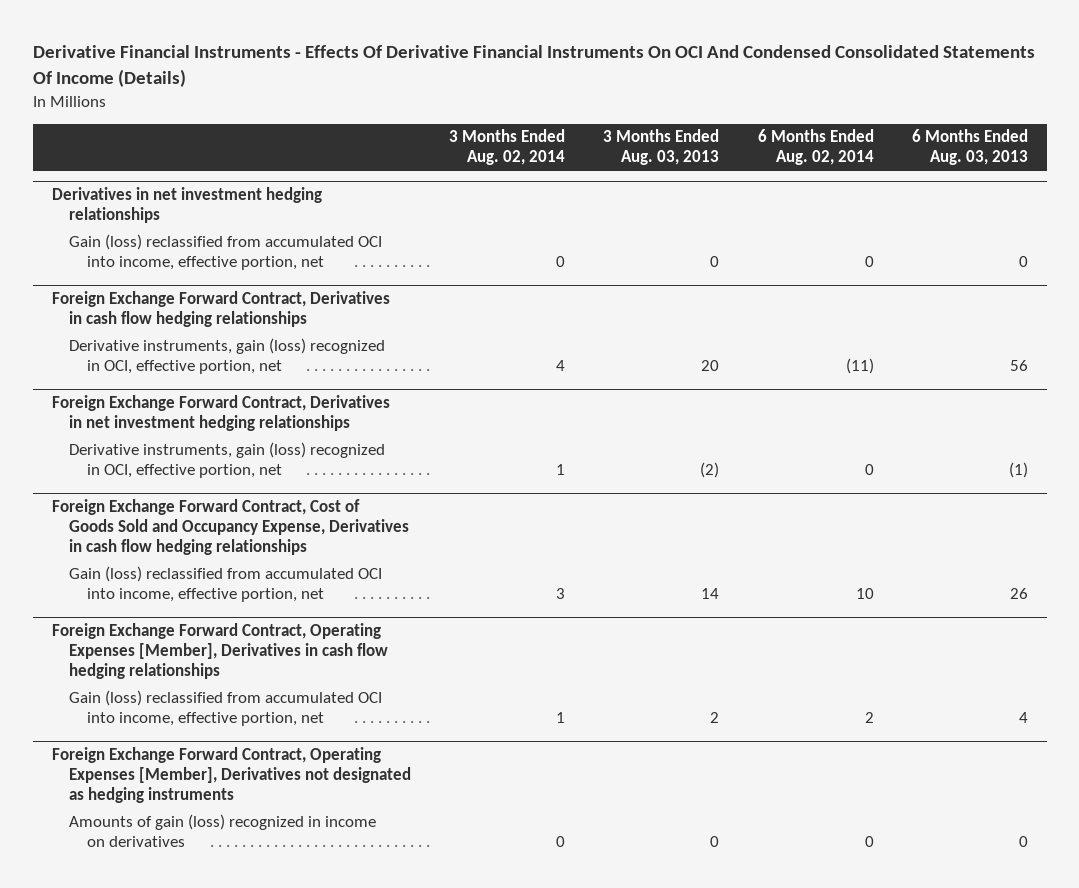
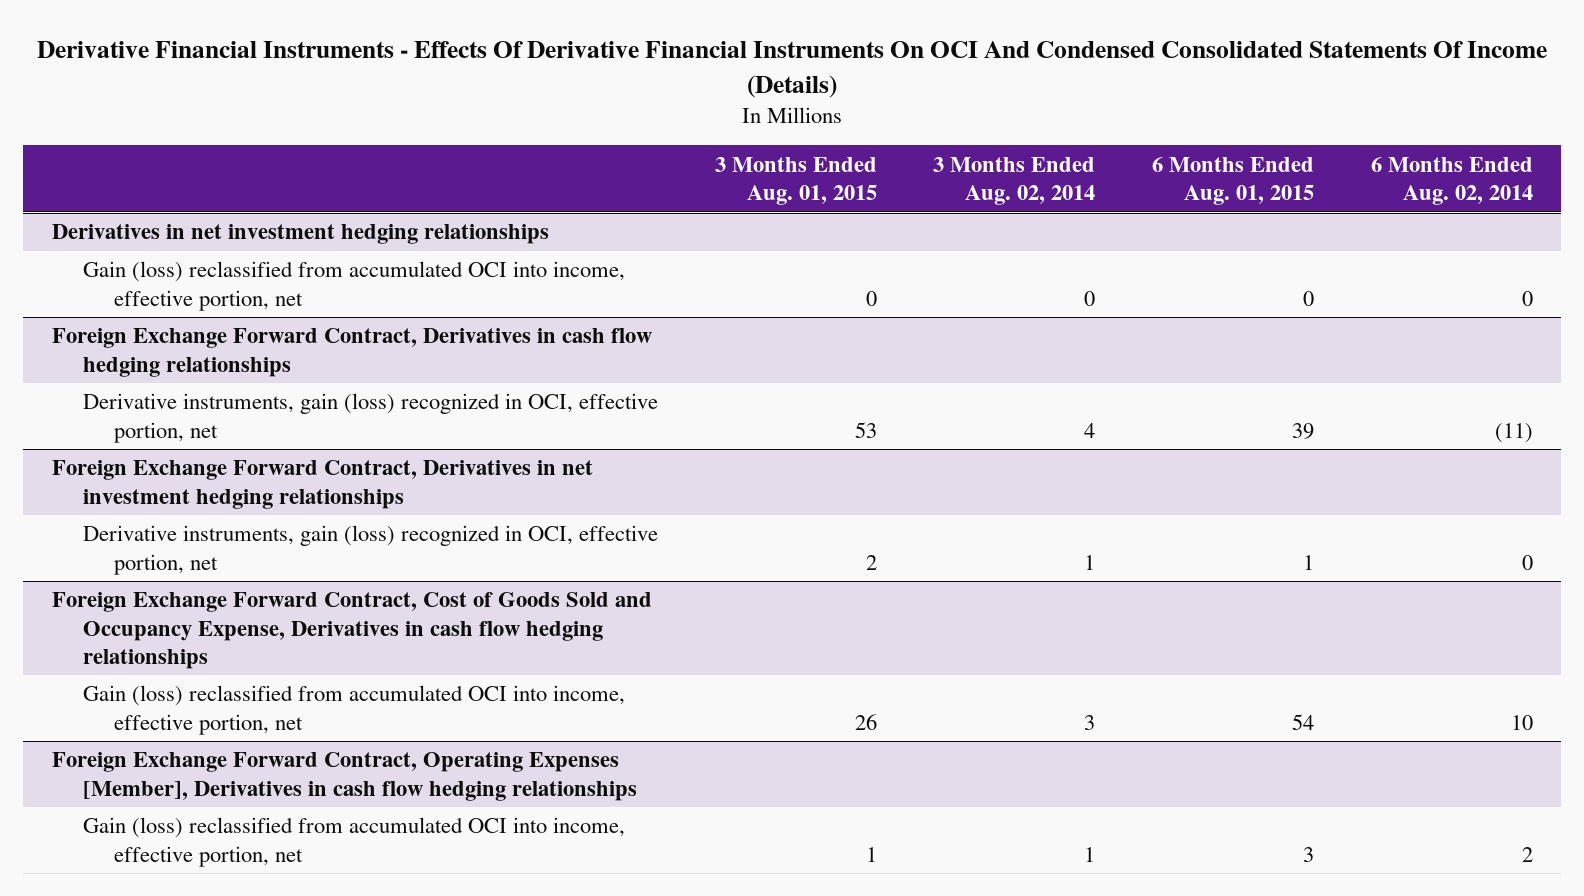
[603,129,720,166] 3 Months Ended Aug. 03, 2013 -> none
[911,129,1028,166] 6 Months Ended Aug. 03, 2013 -> none
none -> [714,156,877,206] 3 Months Ended Aug. 01, 2015
none -> [1152,156,1315,206] 6 Months Ended Aug. 01, 2015
[51,746,412,804] Foreign Exchange Forward Contract, Operating Expenses [Member], Derivatives not designated as hedging instruments -> none
[69,813,377,847] Amounts of gain (loss) recognized in income on derivatives -> none

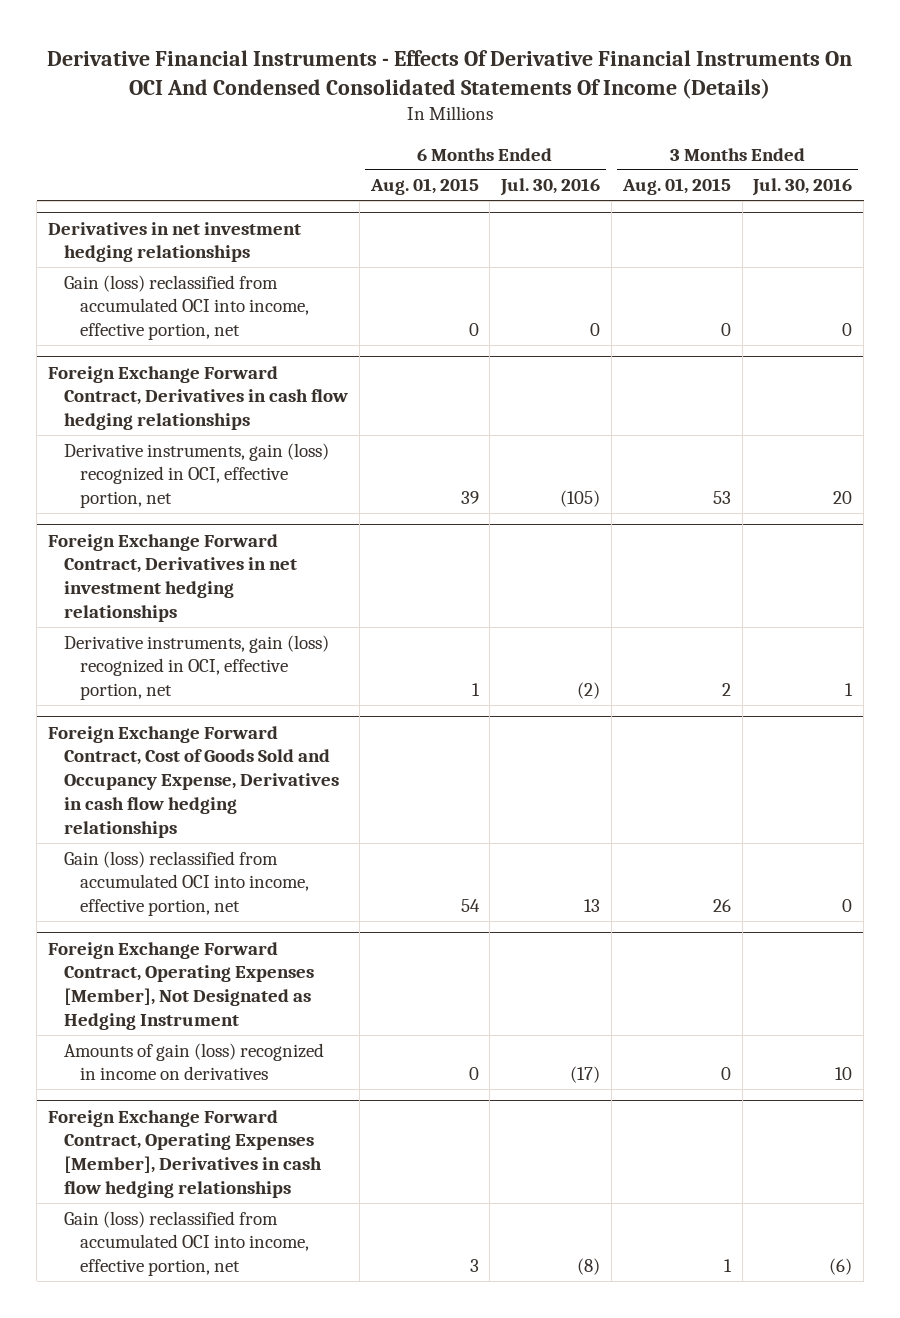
[933,156,1096,206] 3 Months Ended Aug. 02, 2014 -> none
[1370,156,1533,206] 6 Months Ended Aug. 02, 2014 -> none
none -> [500,178,601,197] Jul. 30, 2016
none -> [752,178,853,197] Jul. 30, 2016
none -> [48,941,315,1031] Foreign Exchange Forward Contract, Operating Expenses [Member], Not Designated as Hedging Instrument
none -> [64,1042,325,1081] Amounts of gain (loss) recognized in income on derivatives

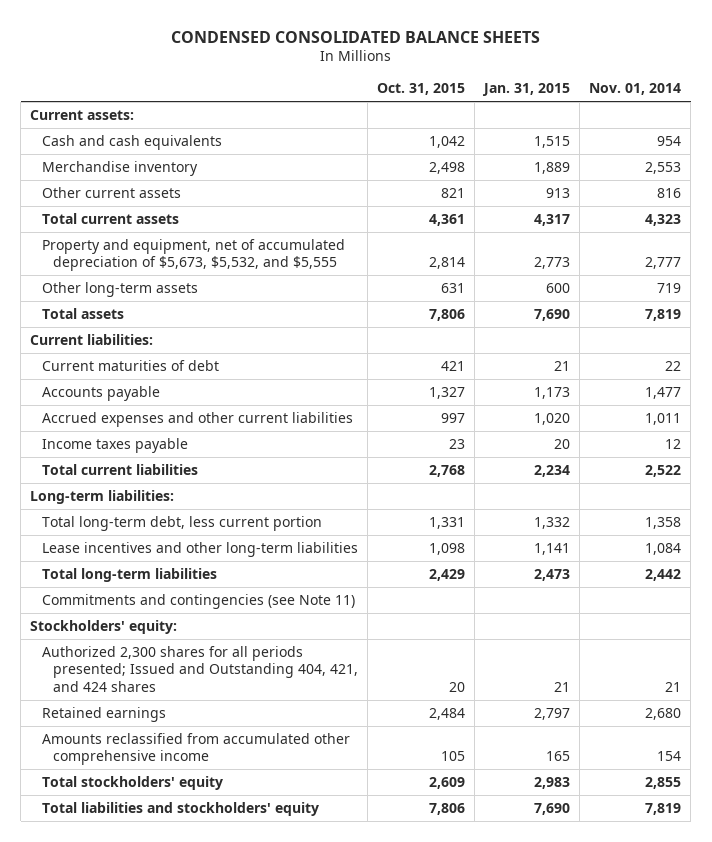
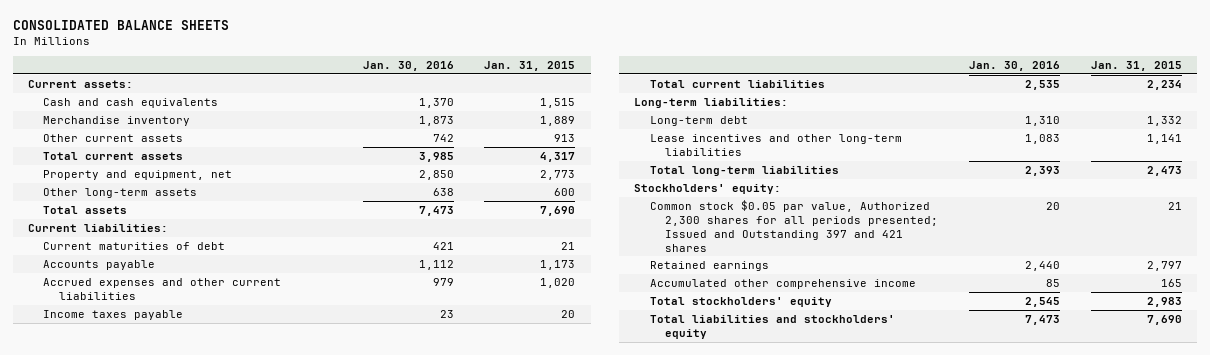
[170,30,540,43] CONDENSED CONSOLIDATED BALANCE SHEETS -> [12,19,229,30] CONSOLIDATED BALANCE SHEETS
[377,83,466,96] Oct. 31, 2015 -> none
[589,83,682,96] Nov. 01, 2014 -> none
none -> [362,60,454,71] Jan. 30, 2016
[41,239,345,272] Property and equipment, net of accumulated depreciation of $5,673, $5,532, and $5,555 -> [43,169,233,180] Property and equipment, net
[41,516,322,532] Total long-term debt, less current portion -> [649,115,748,126] Long-term debt
[41,594,355,610] Commitments and contingencies (see Note 11) -> none
[41,646,358,692] Authorized 2,300 shares for all periods presented; Issued and Outstanding 404, 421, and 424 shares -> [649,199,938,252] Common stock $0.05 par value, Authorized 2,300 shares for all periods presented; Issued and Outstanding 397 and 421 shares
[41,733,350,766] Amounts reclassified from accumulated other comprehensive income -> [649,278,916,289] Accumulated other comprehensive income

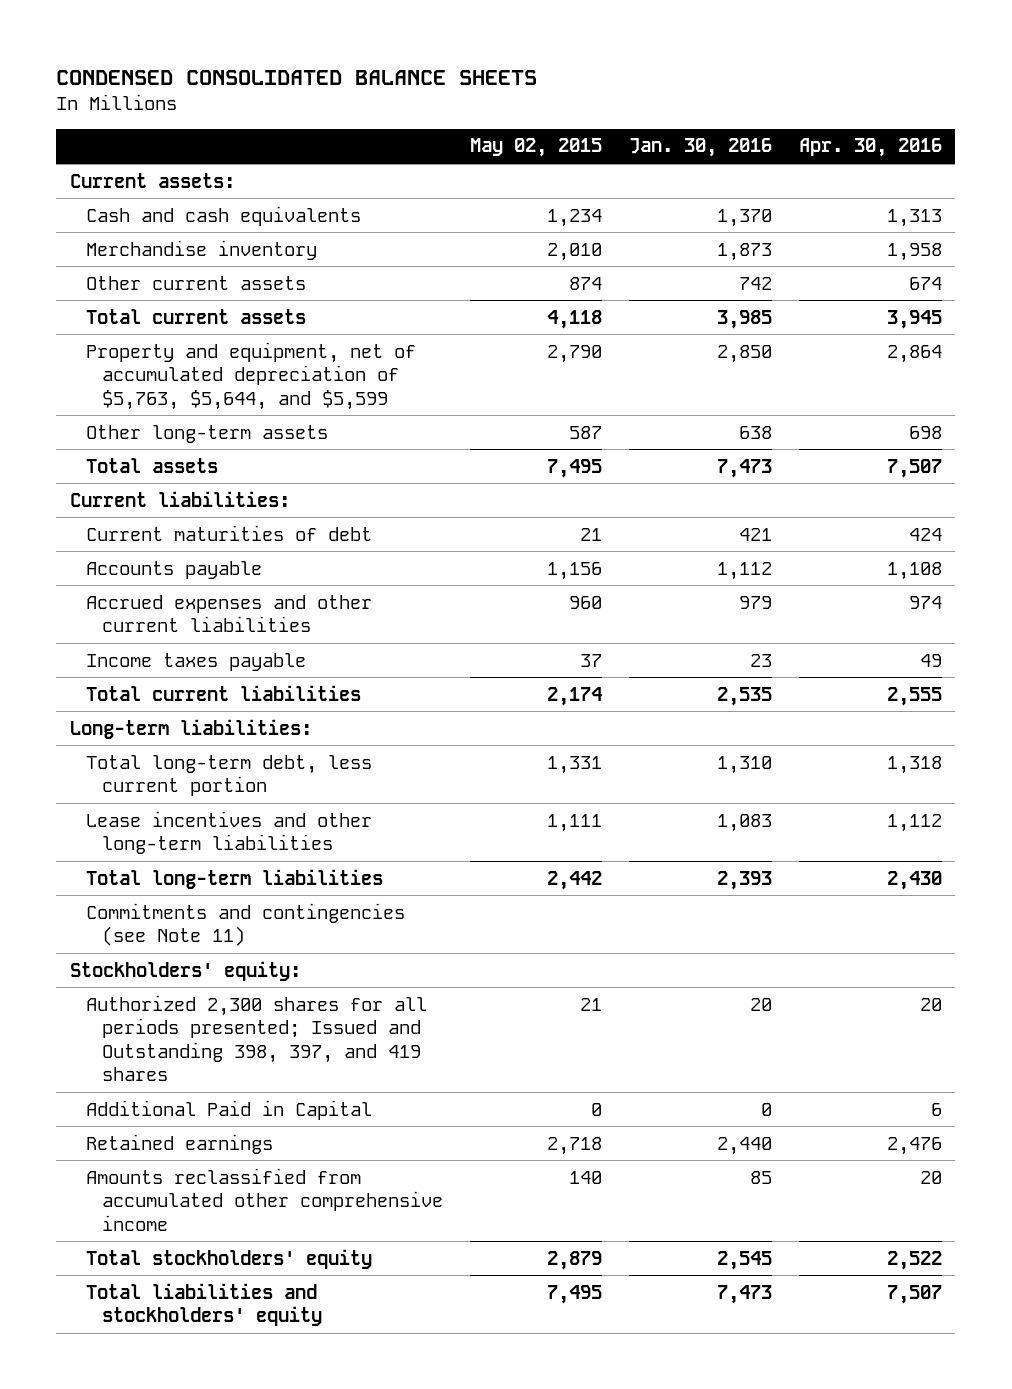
[12,19,229,30] CONSOLIDATED BALANCE SHEETS -> [56,70,538,86] CONDENSED CONSOLIDATED BALANCE SHEETS
[484,60,576,71] Jan. 31, 2015 -> none
none -> [470,138,603,158] May 02, 2015
none -> [798,138,942,158] Apr. 30, 2016
[43,169,233,180] Property and equipment, net -> [86,341,417,410] Property and equipment, net of accumulated depreciation of $5,763, $5,644, and $5,599
[649,115,748,126] Long-term debt -> [86,754,373,797] Total long-term debt, less current portion
none -> [86,902,406,947] Commitments and contingencies (see Note 11)
[649,199,938,252] Common stock $0.05 par value, Authorized 2,300 shares for all periods presented; Issued and Outstanding 397 and 421 shares -> [86,994,428,1082] Authorized 2,300 shares for all periods presented; Issued and Outstanding 398, 397, and 419 shares
none -> [86,1099,373,1120] Additional Paid in Capital
[649,278,916,289] Accumulated other comprehensive income -> [86,1167,444,1231] Amounts reclassified from accumulated other comprehensive income

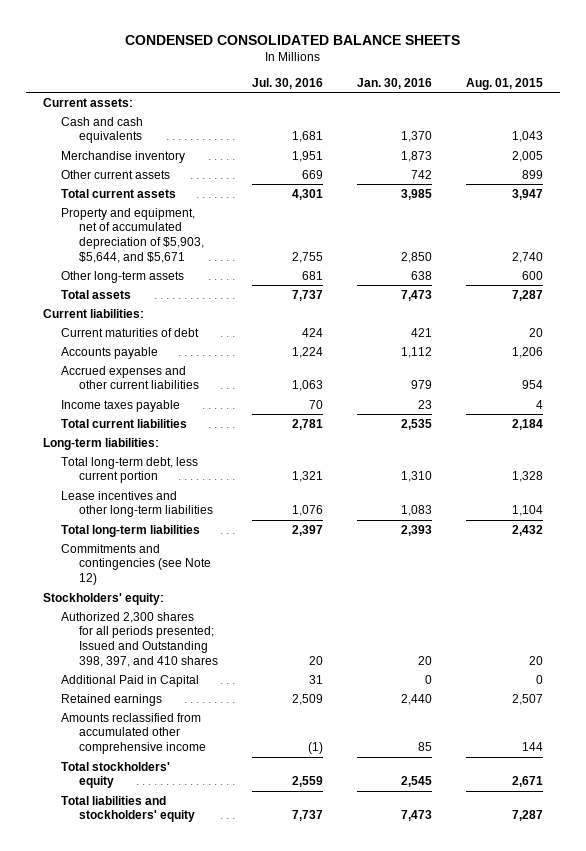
[470,138,603,158] May 02, 2015 -> none
[798,138,942,158] Apr. 30, 2016 -> none
none -> [251,77,323,89] Jul. 30, 2016
none -> [465,77,543,90] Aug. 01, 2015
[86,341,417,410] Property and equipment, net of accumulated depreciation of $5,763, $5,644, and $5,599 -> [60,207,204,264] Property and equipment, net of accumulated depreciation of $5,903, $5,644, and $5,671
[86,902,406,947] Commitments and contingencies (see Note 11) -> [60,543,211,586] Commitments and contingencies (see Note 12)
[86,994,428,1082] Authorized 2,300 shares for all periods presented; Issued and Outstanding 398, 397, and 419 shares -> [60,611,218,668] Authorized 2,300 shares for all periods presented; Issued and Outstanding 398, 397, and 410 shares

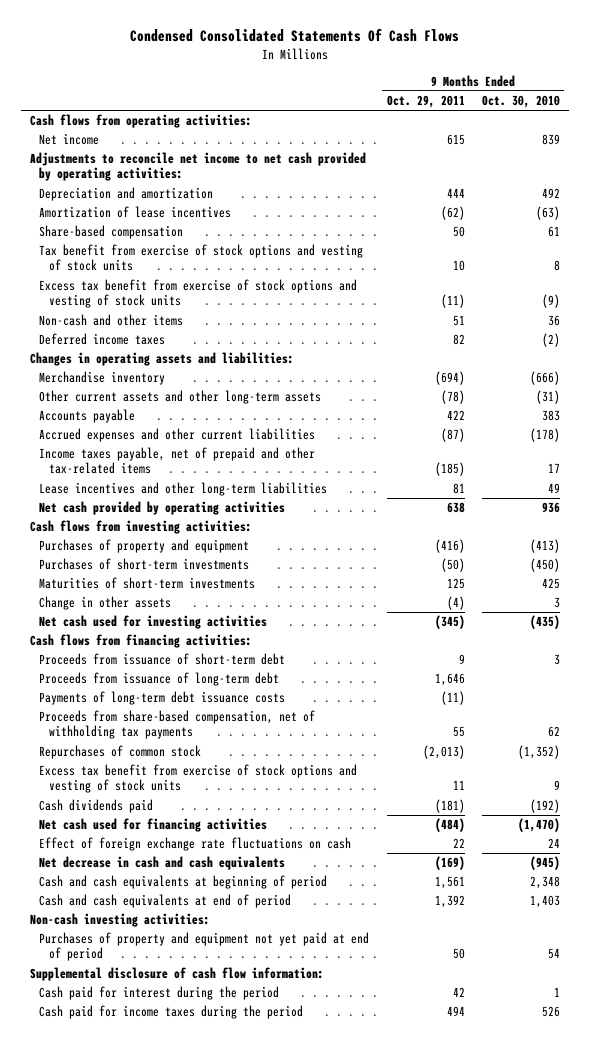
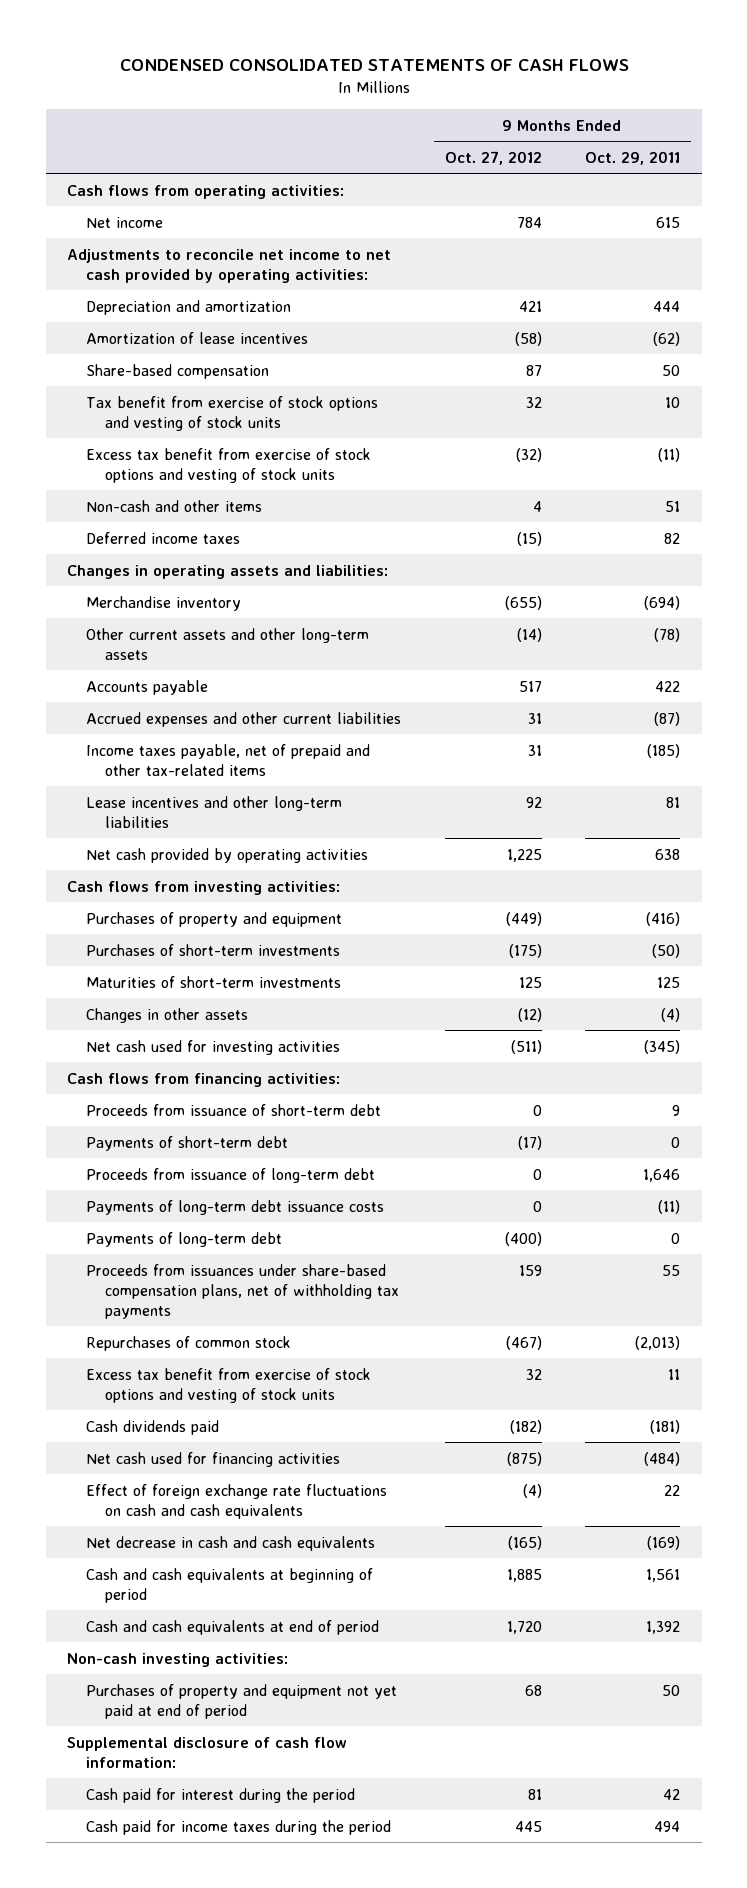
[129,27,459,42] Condensed Consolidated Statements Of Cash Flows -> [119,58,629,71] CONDENSED CONSOLIDATED STATEMENTS OF CASH FLOWS
[482,95,561,109] Oct. 30, 2010 -> none
none -> [444,150,542,165] Oct. 27, 2012
[39,596,172,611] Change in other assets -> [86,1007,249,1023] Changes in other assets
none -> [86,1135,289,1151] Payments of short-term debt
none -> [86,1231,283,1247] Payments of long-term debt
[39,710,316,740] Proceeds from share-based compensation, net of withholding tax payments -> [86,1263,400,1319] Proceeds from issuances under share-based compensation plans, net of withholding tax payments
[39,837,352,852] Effect of foreign exchange rate fluctuations on cash -> [86,1483,388,1519] Effect of foreign exchange rate fluctuations on cash and cash equivalents

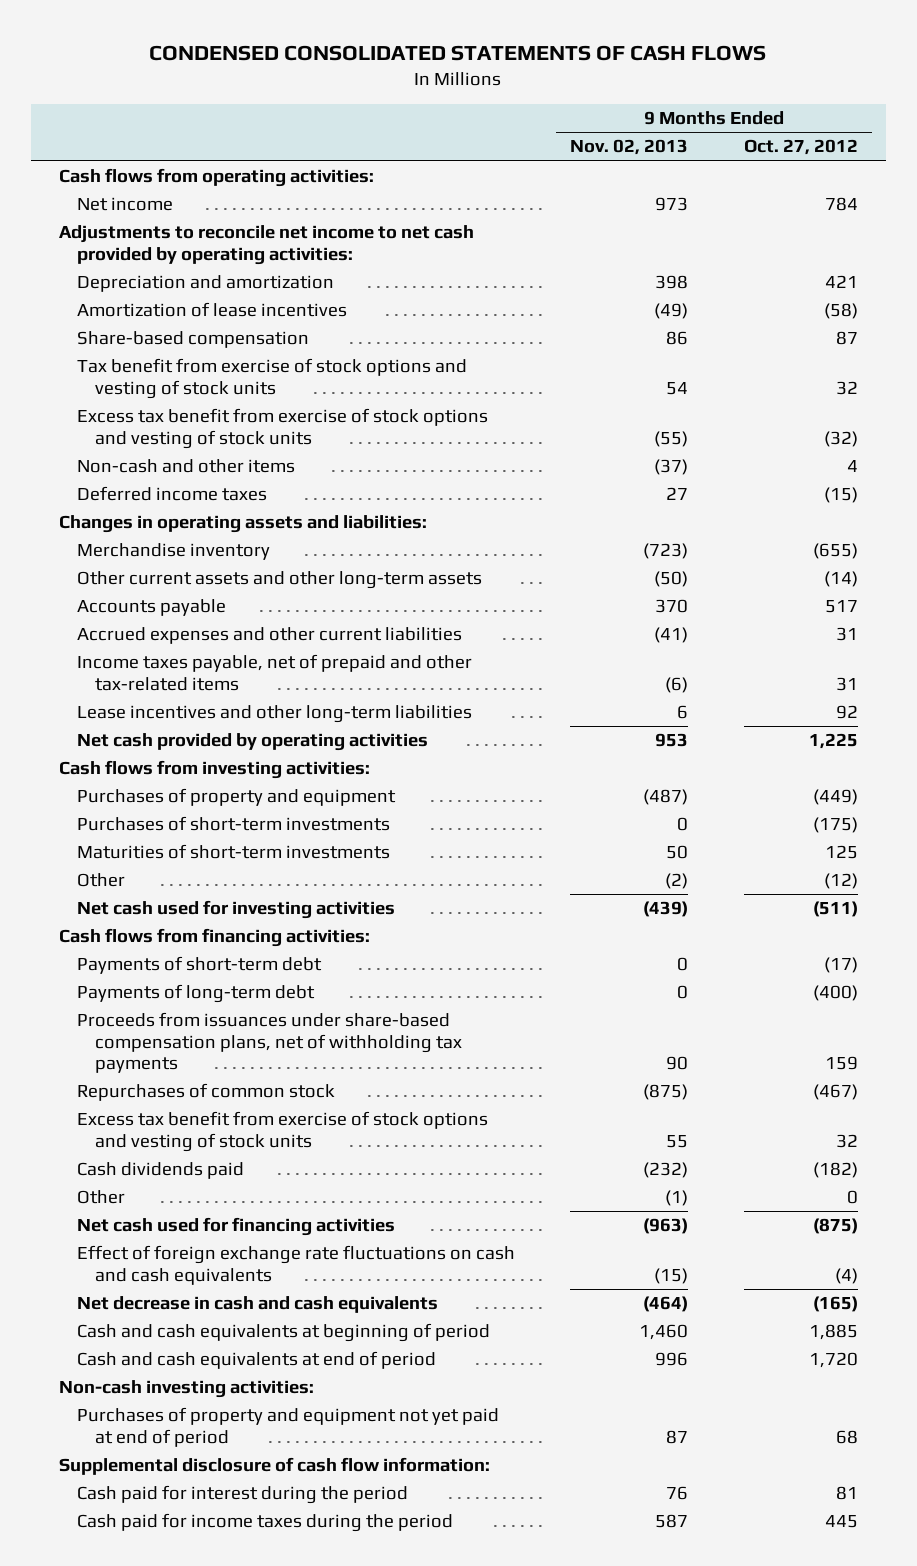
[584,150,680,165] Oct. 29, 2011 -> none
none -> [570,139,689,156] Nov. 02, 2013
[86,1007,249,1023] Changes in other assets -> none
none -> [76,873,125,888] Other
[86,1103,382,1116] Proceeds from issuance of short-term debt -> none
[86,1167,376,1183] Proceeds from issuance of long-term debt -> none
[86,1199,385,1215] Payments of long-term debt issuance costs -> none
none -> [76,1190,125,1205] Other

